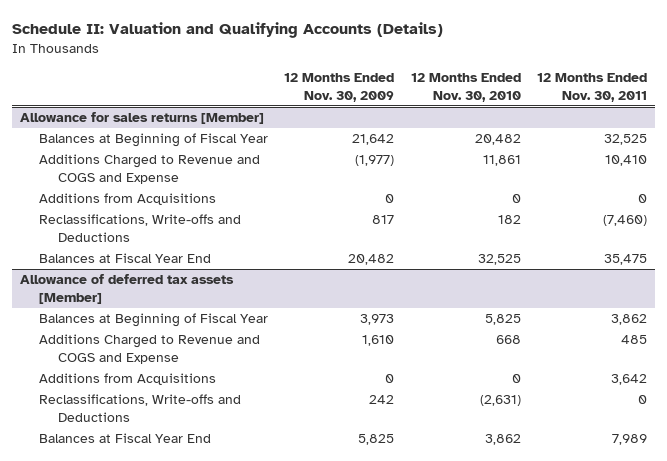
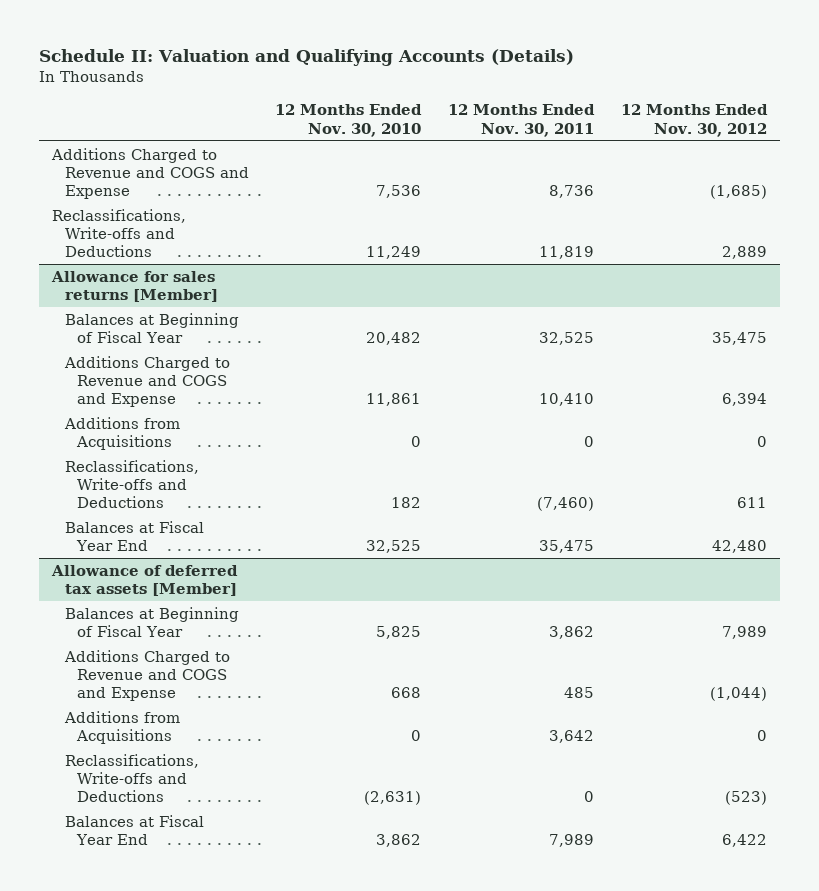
[284,73,395,103] 12 Months Ended Nov. 30, 2009 -> none
none -> [620,104,768,137] 12 Months Ended Nov. 30, 2012
none -> [51,148,249,200] Additions Charged to Revenue and COGS and Expense
none -> [52,209,187,258] Reclassifications, Write-offs and Deductions

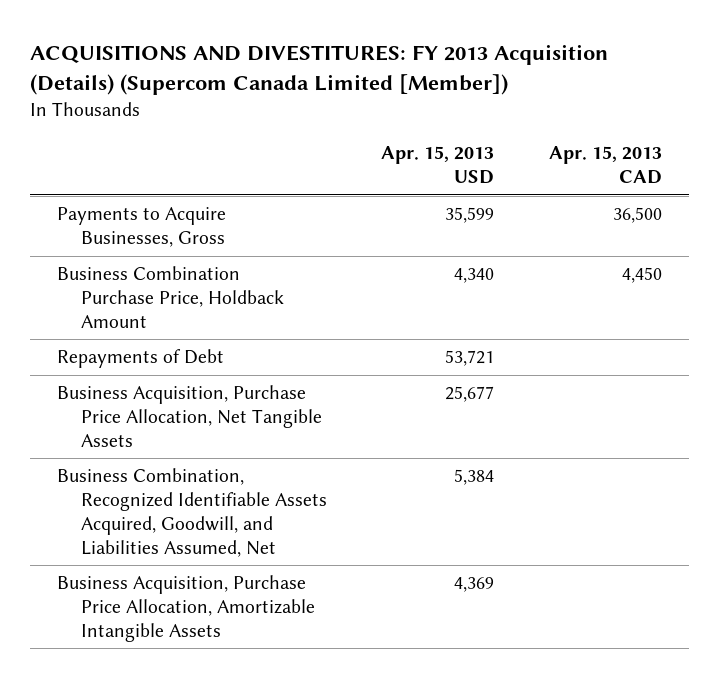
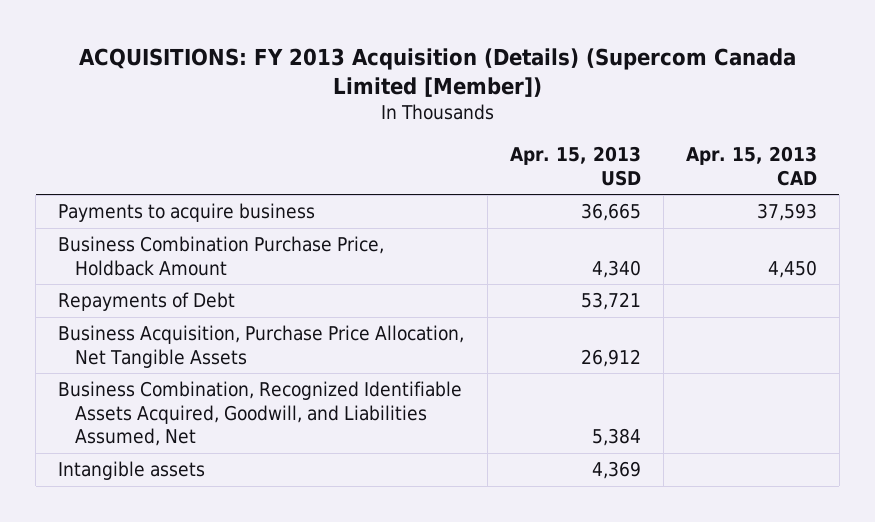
[30,43,609,95] ACQUISITIONS AND DIVESTITURES: FY 2013 Acquisition (Details) (Supercom Canada Limited [Member]) -> [78,47,796,97] ACQUISITIONS: FY 2013 Acquisition (Details) (Supercom Canada Limited [Member])
[57,207,227,247] Payments to Acquire Businesses, Gross -> [58,203,316,223] Payments to acquire business
[445,207,495,224] 35,599 -> [580,203,641,222] 36,665
[612,207,662,224] 36,500 -> [756,203,817,222] 37,593
[445,386,495,403] 25,677 -> [580,348,641,367] 26,912
[57,575,315,642] Business Acquisition, Purchase Price Allocation, Amortizable Intangible Assets -> [58,461,206,481] Intangible assets

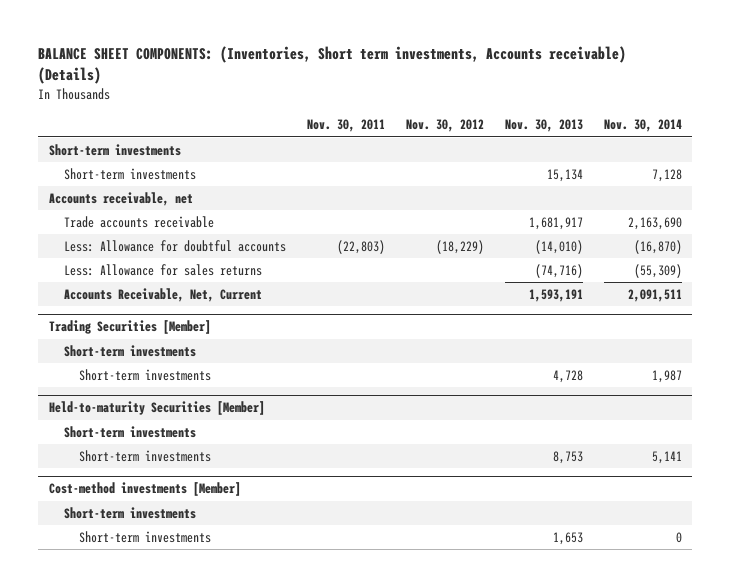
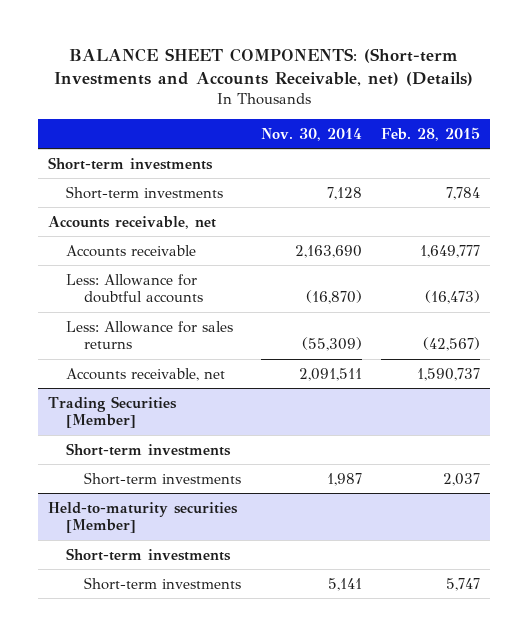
[38,46,627,85] BALANCE SHEET COMPONENTS: (Inventories, Short term investments, Accounts receivable) (Details) -> [54,48,474,87] BALANCE SHEET COMPONENTS: (Short-term Investments and Accounts Receivable, net) (Details)
[306,119,385,133] Nov. 30, 2011 -> none
[405,119,484,133] Nov. 30, 2012 -> none
[504,119,583,133] Nov. 30, 2013 -> none
none -> [381,126,481,141] Feb. 28, 2015
[63,216,214,229] Trade accounts receivable -> [66,244,197,257] Accounts receivable
[63,288,262,303] Accounts Receivable, Net, Current -> [66,367,226,381] Accounts receivable, net
[48,401,265,416] Held-to-maturity Securities [Member] -> [48,501,239,534] Held-to-maturity securities [Member]
[48,482,241,497] Cost-method investments [Member] -> none
[63,507,196,520] Short-term investments -> none
[79,531,212,544] Short-term investments -> none

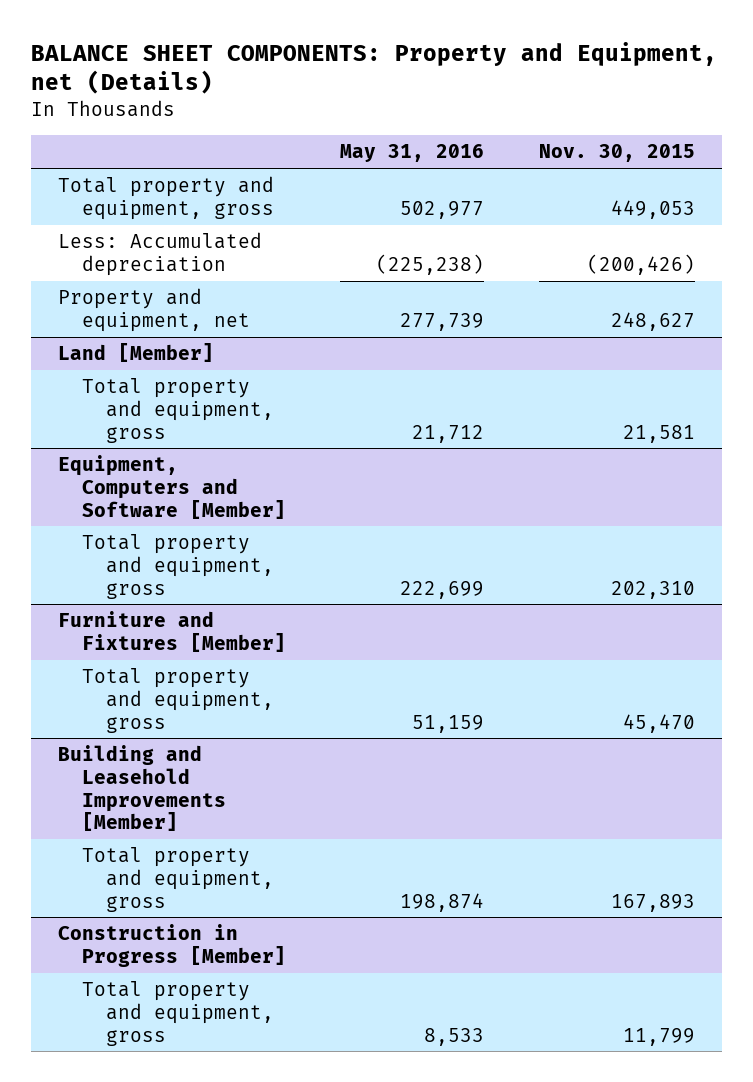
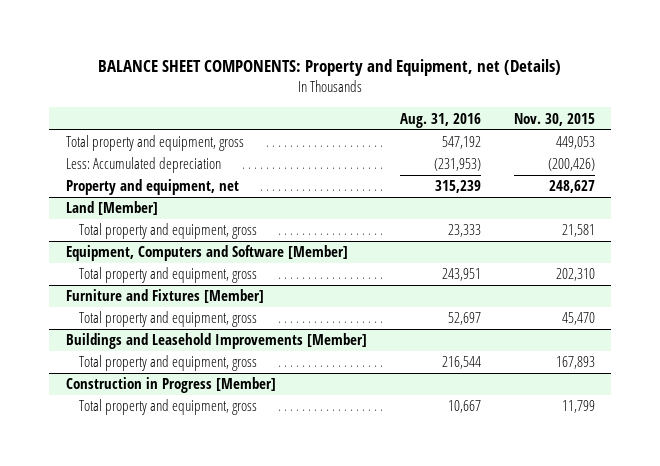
[340,144,485,163] May 31, 2016 -> none
none -> [399,112,481,128] Aug. 31, 2016
[58,745,227,832] Building and Leasehold Improvements [Member] -> [65,333,367,350] Buildings and Leasehold Improvements [Member]

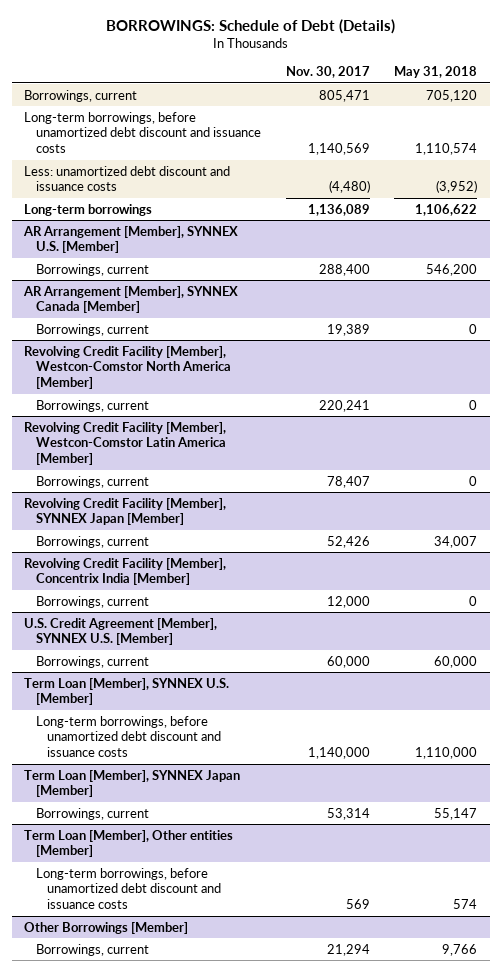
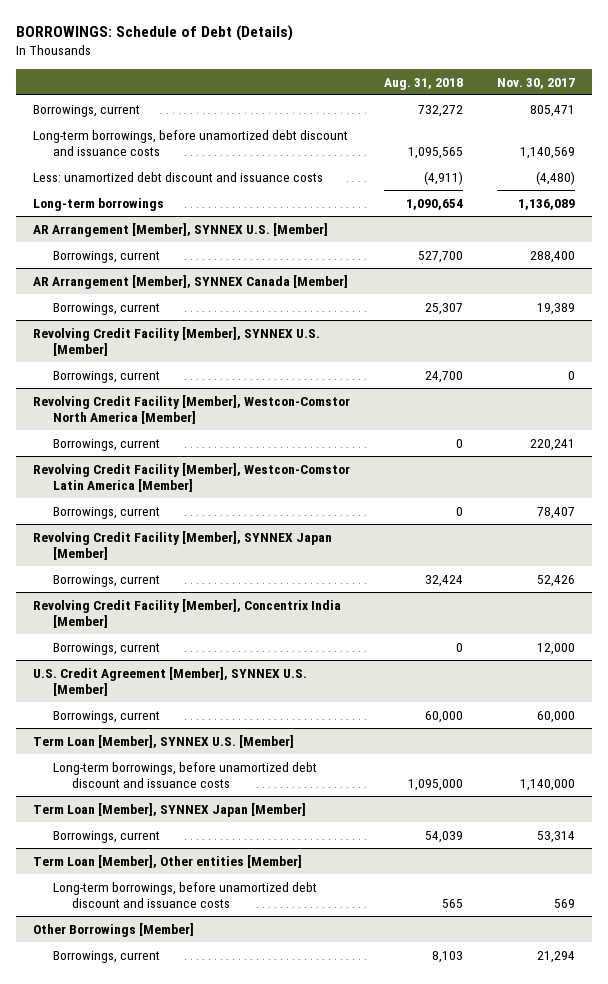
[394,66,478,79] May 31, 2018 -> none
none -> [384,77,464,90] Aug. 31, 2018
none -> [32,326,320,356] Revolving Credit Facility [Member], SYNNEX U.S. [Member]
none -> [52,370,160,383] Borrowings, current

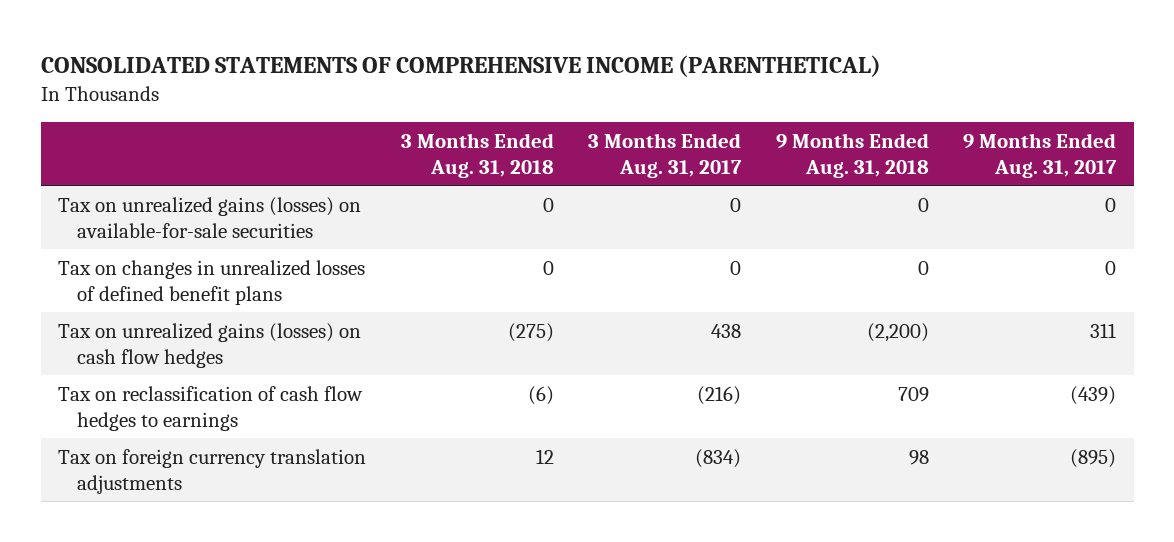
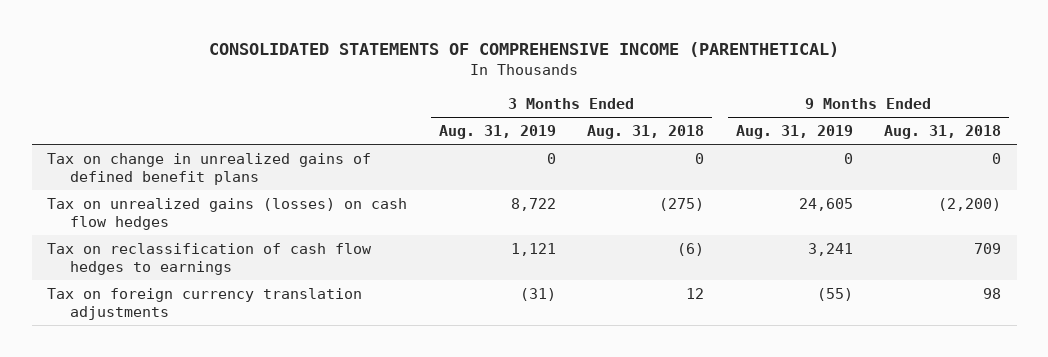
[588,133,743,178] 3 Months Ended Aug. 31, 2017 -> none
[963,133,1118,178] 9 Months Ended Aug. 31, 2017 -> none
none -> [438,125,556,140] Aug. 31, 2019
none -> [735,125,853,140] Aug. 31, 2019
[57,196,361,238] Tax on unrealized gains (losses) on available-for-sale securities -> none
[57,259,365,305] Tax on changes in unrealized losses of defined benefit plans -> [47,153,372,185] Tax on change in unrealized gains of defined benefit plans

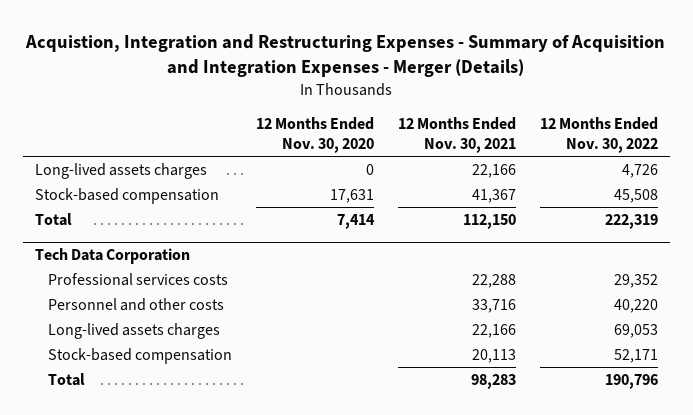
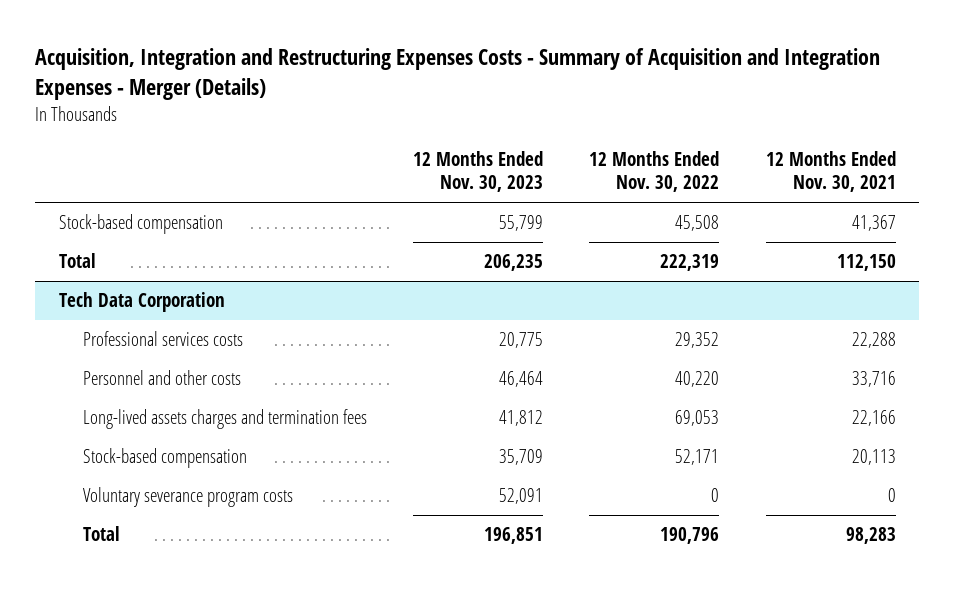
[25,34,666,78] Acquistion, Integration and Restructuring Expenses - Summary of Acquisition and Integration Expenses - Merger (Details) -> [35,48,881,100] Acquisition, Integration and Restructuring Expenses Costs - Summary of Acquisition and Integration Expenses - Merger (Details)
[256,117,375,154] 12 Months Ended Nov. 30, 2020 -> none
none -> [413,150,544,193] 12 Months Ended Nov. 30, 2023
[34,162,207,179] Long-lived assets charges -> none
[48,322,221,339] Long-lived assets charges -> [82,409,367,430] Long-lived assets charges and termination fees
none -> [82,487,293,508] Voluntary severance program costs

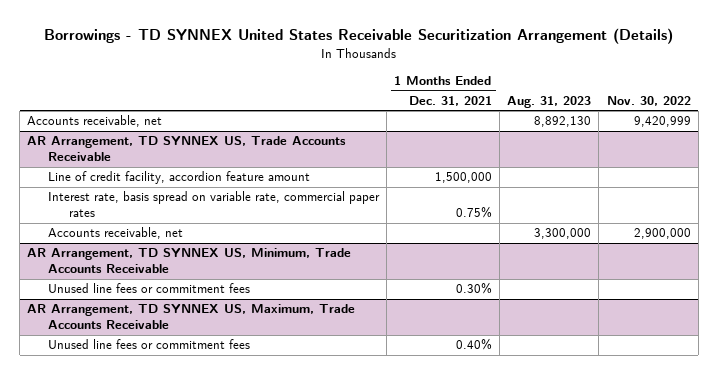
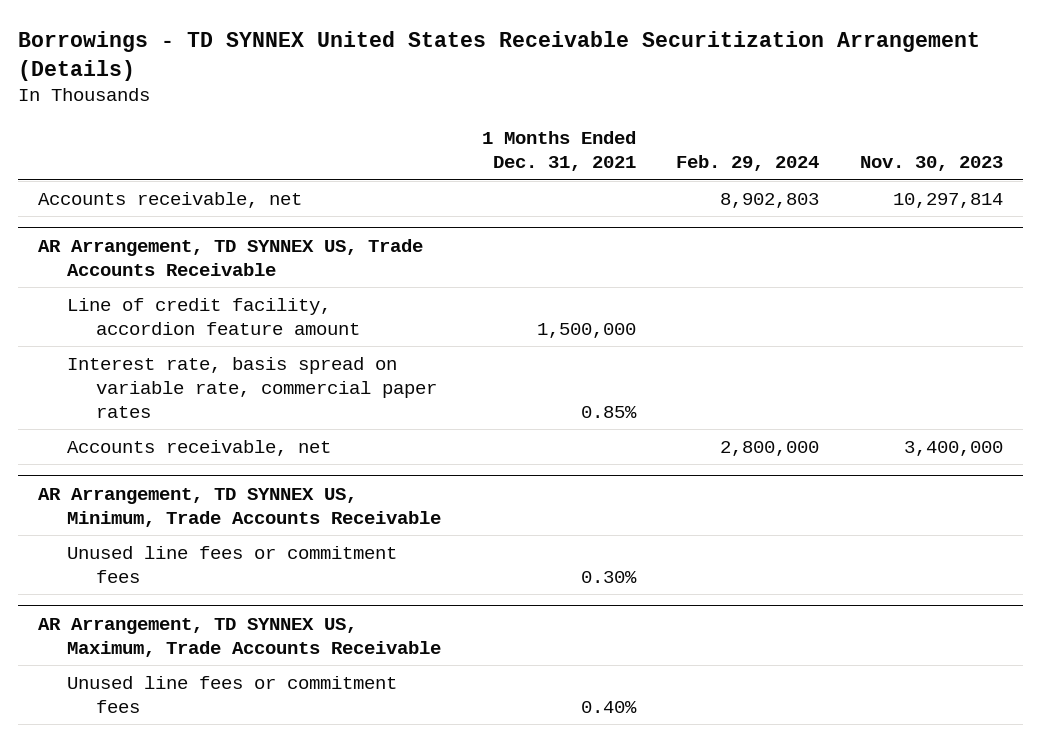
[507,95,592,108] Aug. 31, 2023 -> none
[606,95,691,106] Nov. 30, 2022 -> none
none -> [676,154,820,171] Feb. 29, 2024
none -> [859,155,1003,171] Nov. 30, 2023
[455,206,492,219] 0.75% -> [580,405,637,418] 0.85%

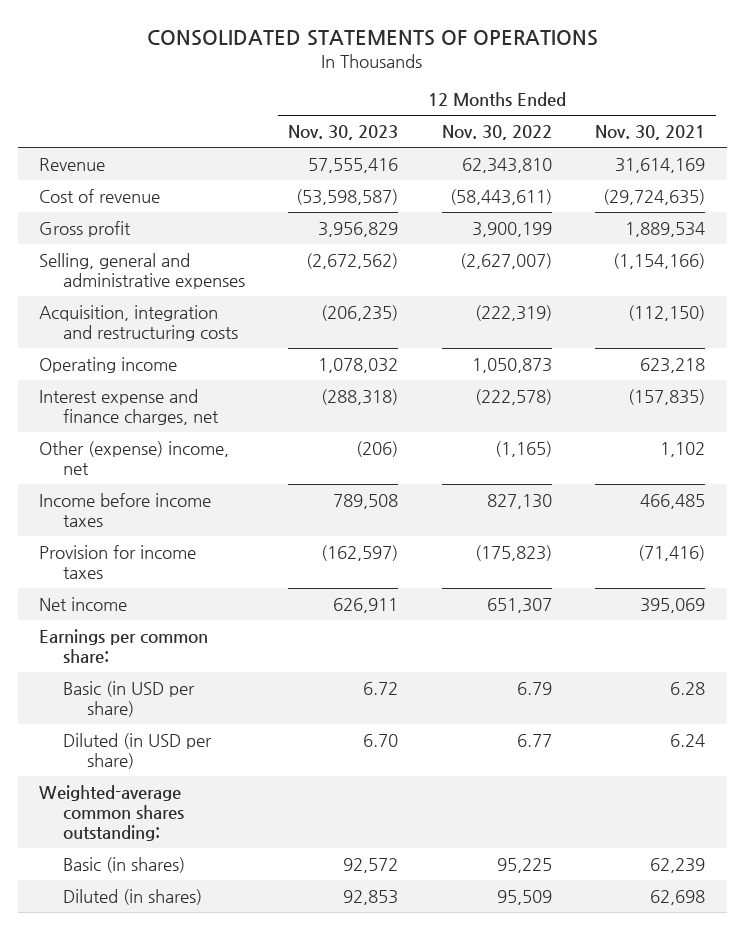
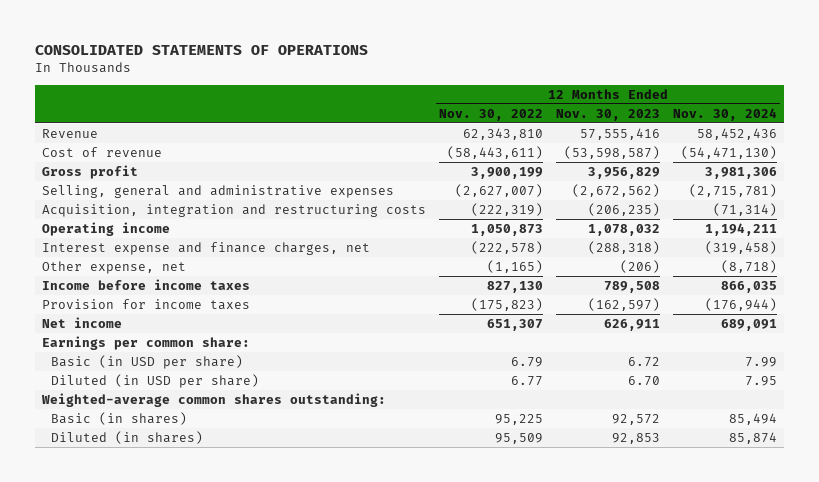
[595,125,706,141] Nov. 30, 2021 -> none
none -> [672,107,777,121] Nov. 30, 2024
[39,440,230,476] Other (expense) income, net -> [41,260,186,274] Other expense, net

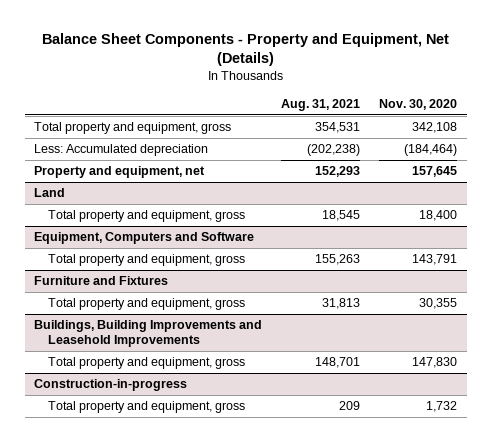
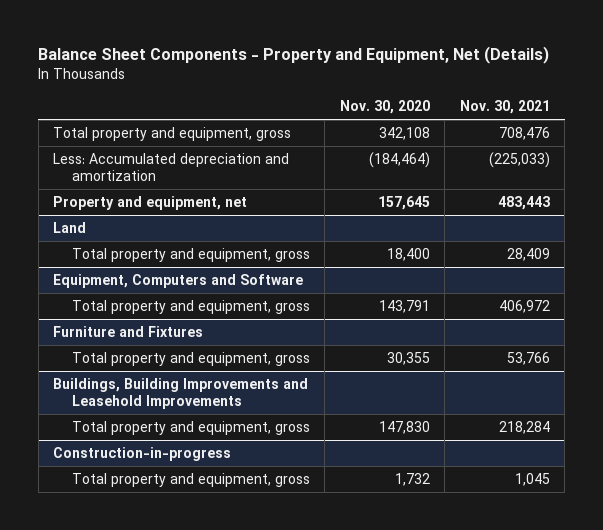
[281,98,361,111] Aug. 31, 2021 -> none
none -> [459,100,550,115] Nov. 30, 2021
[34,144,209,157] Less: Accumulated depreciation -> [53,153,290,181] Less: Accumulated depreciation and amortization

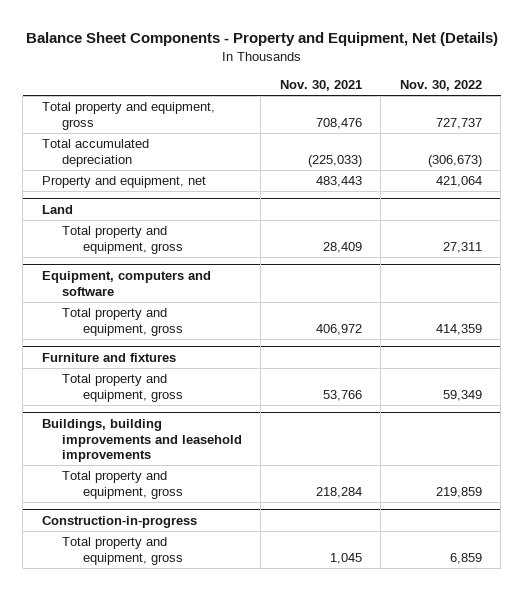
[339,100,430,115] Nov. 30, 2020 -> none
none -> [399,79,482,91] Nov. 30, 2022
[53,153,290,181] Less: Accumulated depreciation and amortization -> [41,139,149,167] Total accumulated depreciation
[53,274,304,289] Equipment, Computers and Software -> [41,270,211,296] Equipment, computers and software
[53,326,204,338] Furniture and Fixtures -> [41,352,176,362] Furniture and fixtures
[53,378,309,409] Buildings, Building Improvements and Leasehold Improvements -> [41,418,243,463] Buildings, building improvements and leasehold improvements

